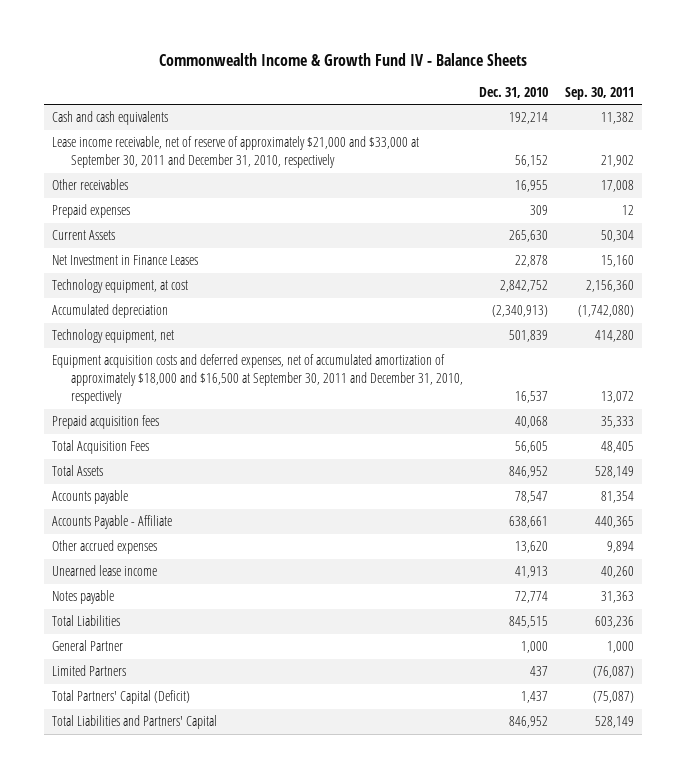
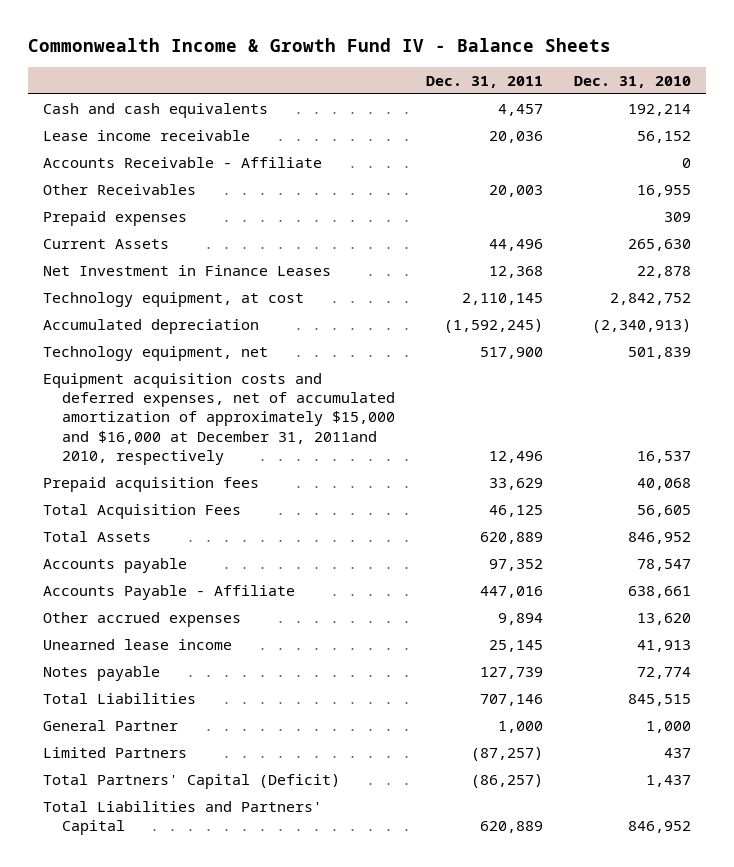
[564,86,634,100] Sep. 30, 2011 -> none
none -> [426,75,544,88] Dec. 31, 2011
[52,136,420,169] Lease income receivable, net of reserve of approximately $21,000 and $33,000 at September 30, 2011 and December 31, 2010, respectively -> [43,129,251,141] Lease income receivable
none -> [43,156,323,168] Accounts Receivable - Affiliate
[52,179,129,191] Other receivables -> [43,183,197,195] Other Receivables
[52,354,463,405] Equipment acquisition costs and deferred expenses, net of accumulated amortization of approximately $18,000 and $16,500 at September 30, 2011 and December 31, 2010, respectively -> [43,372,396,465] Equipment acquisition costs and deferred expenses, net of accumulated amortization of approximately $15,000 and $16,000 at December 31, 2011and 2010, respectively

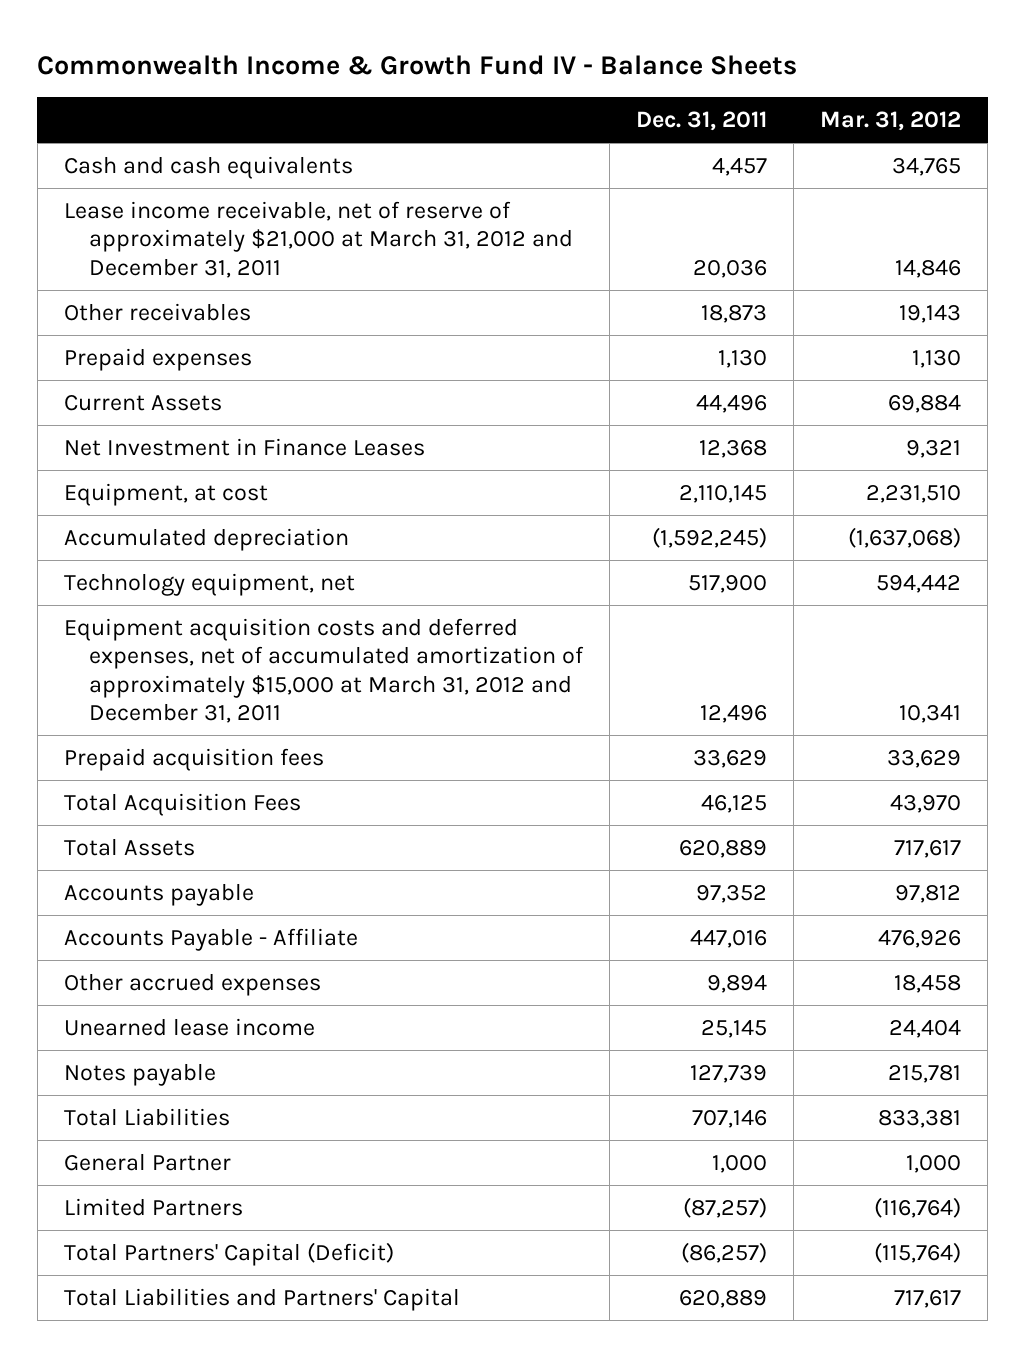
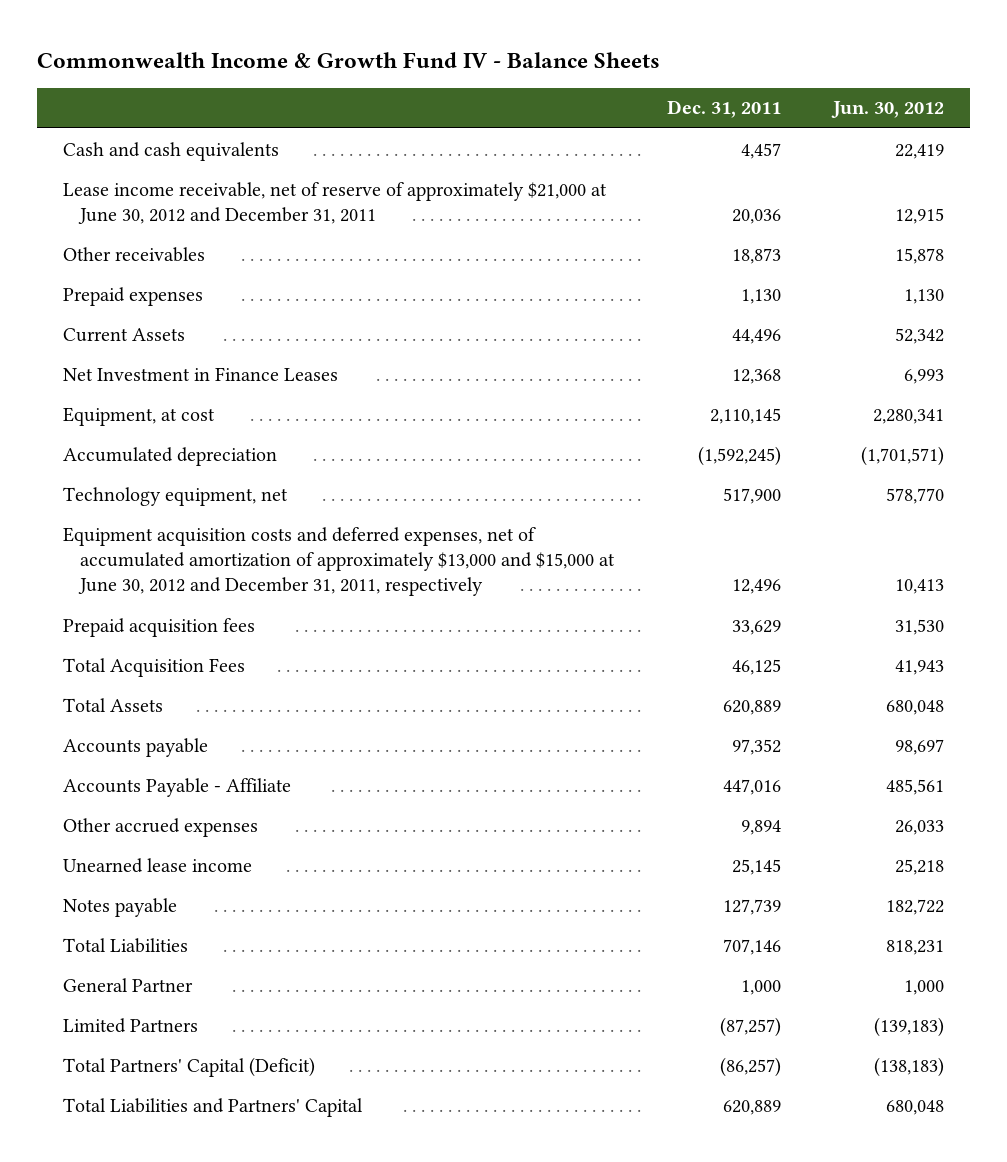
[820,110,962,131] Mar. 31, 2012 -> none
none -> [831,101,945,119] Jun. 30, 2012
[63,200,573,278] Lease income receivable, net of reserve of approximately $21,000 at March 31, 2012 and December 31, 2011 -> [62,181,607,224] Lease income receivable, net of reserve of approximately $21,000 at June 30, 2012 and December 31, 2011
[63,617,584,724] Equipment acquisition costs and deferred expenses, net of accumulated amortization of approximately $15,000 at March 31, 2012 and December 31, 2011 -> [62,526,616,596] Equipment acquisition costs and deferred expenses, net of accumulated amortization of approximately $13,000 and $15,000 at June 30, 2012 and December 31, 2011, respectively

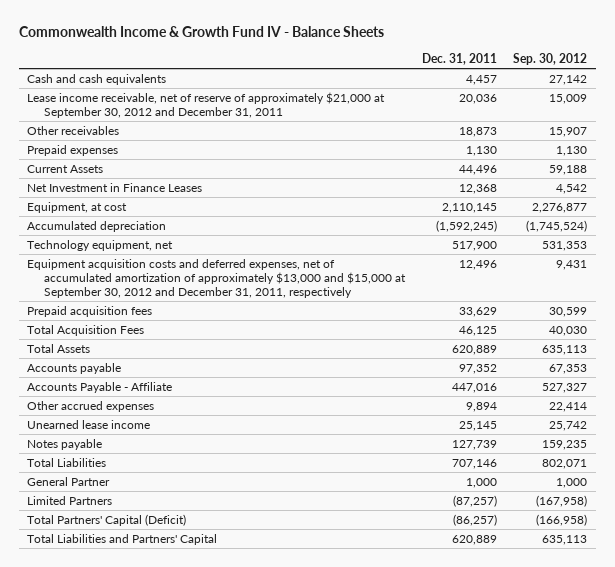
[831,101,945,119] Jun. 30, 2012 -> none
none -> [513,53,588,66] Sep. 30, 2012
[62,181,607,224] Lease income receivable, net of reserve of approximately $21,000 at June 30, 2012 and December 31, 2011 -> [27,91,386,118] Lease income receivable, net of reserve of approximately $21,000 at September 30, 2012 and December 31, 2011
[62,526,616,596] Equipment acquisition costs and deferred expenses, net of accumulated amortization of approximately $13,000 and $15,000 at June 30, 2012 and December 31, 2011, respectively -> [27,258,407,299] Equipment acquisition costs and deferred expenses, net of accumulated amortization of approximately $13,000 and $15,000 at September 30, 2012 and December 31, 2011, respectively

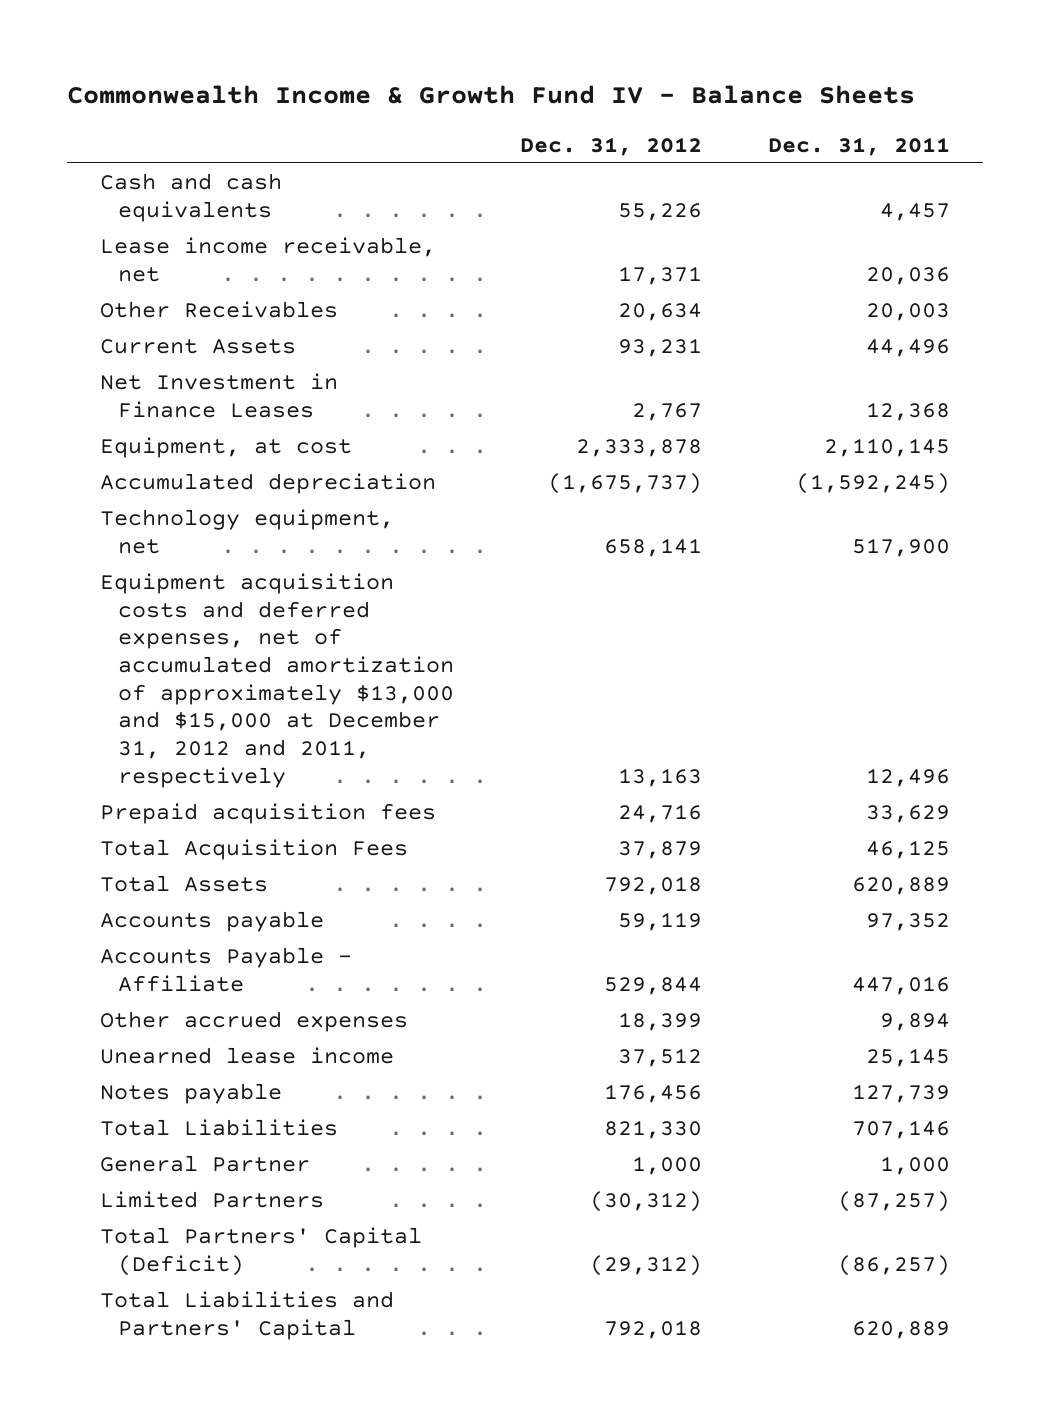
[513,53,588,66] Sep. 30, 2012 -> none
none -> [520,136,703,156] Dec. 31, 2012
[27,144,119,156] Prepaid expenses -> none
[27,91,386,118] Lease income receivable, net of reserve of approximately $21,000 at September 30, 2012 and December 31, 2011 -> [99,237,436,282] Lease income receivable, net
[27,125,120,135] Other receivables -> [99,301,338,319] Other Receivables
[458,126,497,137] 18,873 -> [865,303,950,322] 20,003
[27,258,407,299] Equipment acquisition costs and deferred expenses, net of accumulated amortization of approximately $13,000 and $15,000 at September 30, 2012 and December 31, 2011, respectively -> [99,573,455,788] Equipment acquisition costs and deferred expenses, net of accumulated amortization of approximately $13,000 and $15,000 at December 31, 2012 and 2011, respectively

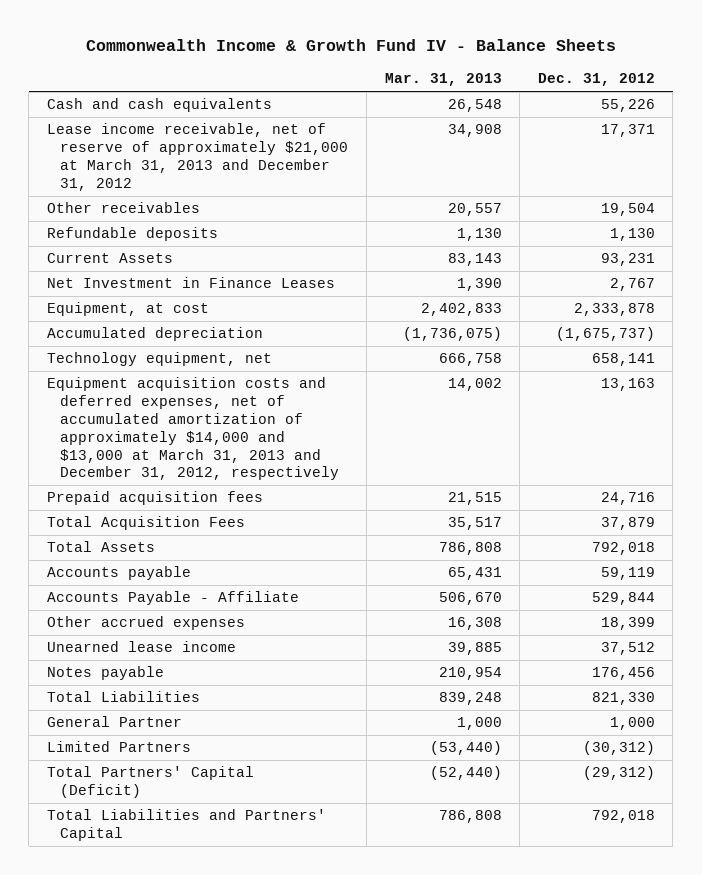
[767,136,950,156] Dec. 31, 2011 -> none
none -> [384,73,502,87] Mar. 31, 2013
[99,237,436,282] Lease income receivable, net -> [46,123,349,191] Lease income receivable, net of reserve of approximately $21,000 at March 31, 2013 and December 31, 2012
[99,301,338,319] Other Receivables -> [46,202,200,214] Other receivables
[618,303,703,322] 20,634 -> [600,203,655,217] 19,504
none -> [46,227,218,242] Refundable deposits
[99,573,455,788] Equipment acquisition costs and deferred expenses, net of accumulated amortization of approximately $13,000 and $15,000 at December 31, 2012 and 2011, respectively -> [46,377,340,481] Equipment acquisition costs and deferred expenses, net of accumulated amortization of approximately $14,000 and $13,000 at March 31, 2013 and December 31, 2012, respectively

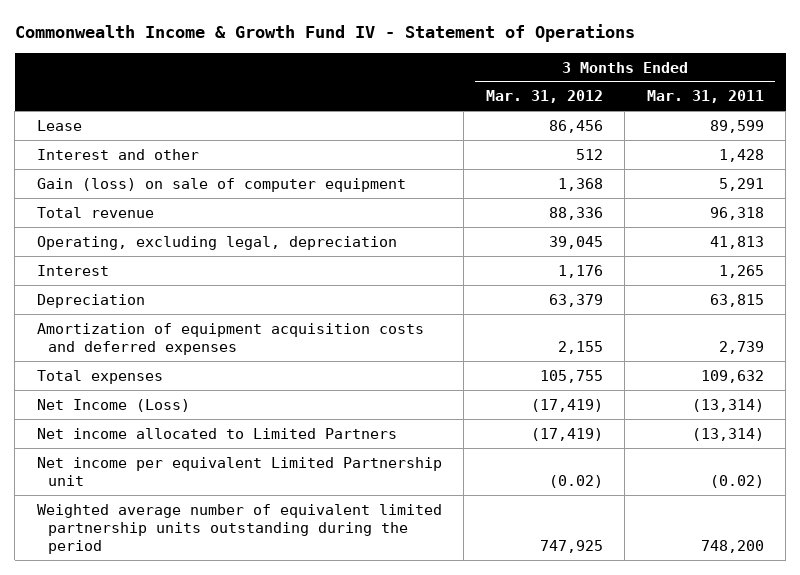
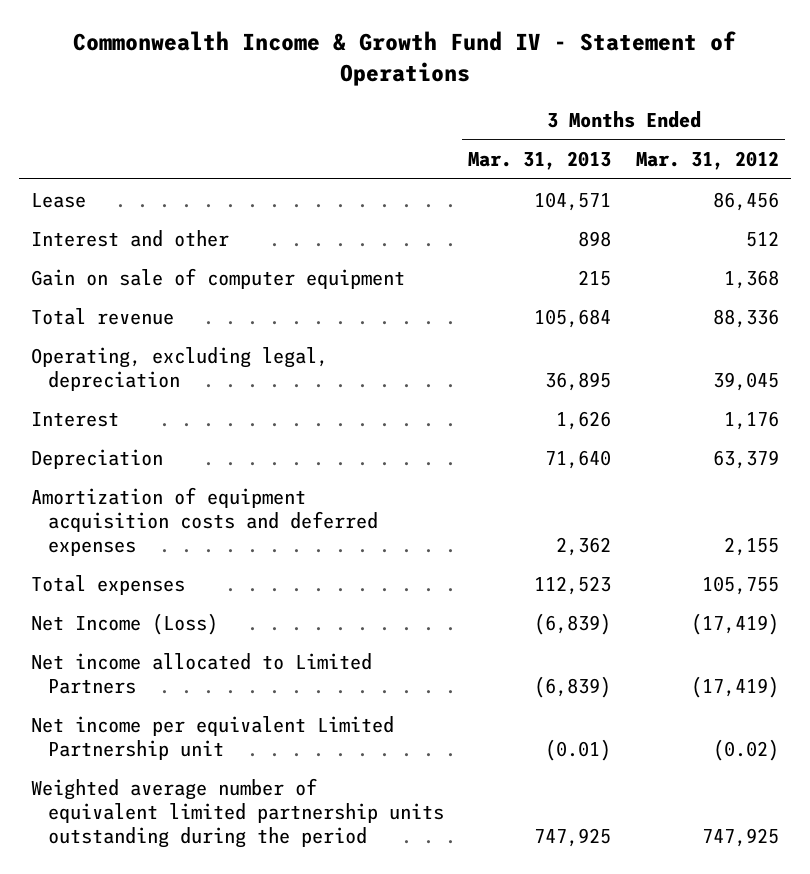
[646,90,764,104] Mar. 31, 2011 -> none
none -> [468,151,612,171] Mar. 31, 2013
[36,177,406,192] Gain (loss) on sale of computer equipment -> [31,267,406,289] Gain on sale of computer equipment

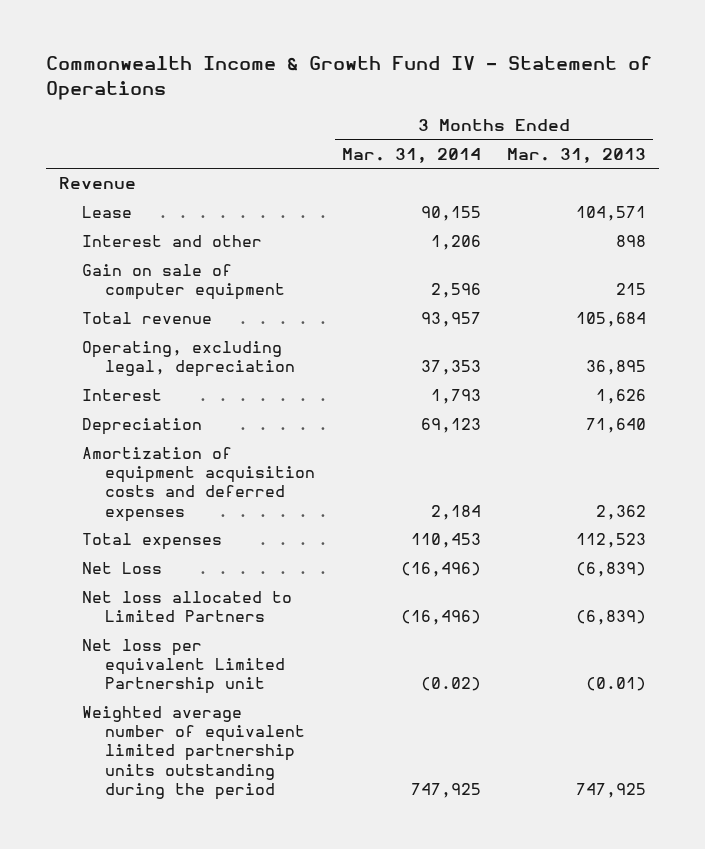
[635,151,779,171] Mar. 31, 2012 -> none
none -> [341,148,481,164] Mar. 31, 2014
none -> [59,177,137,190] Revenue
[31,612,219,635] Net Income (Loss) -> [82,562,163,575] Net Loss
[31,652,373,694] Net income allocated to Limited Partners -> [82,591,293,623] Net loss allocated to Limited Partners
[31,715,395,760] Net income per equivalent Limited Partnership unit -> [82,639,286,695] Net loss per equivalent Limited Partnership unit

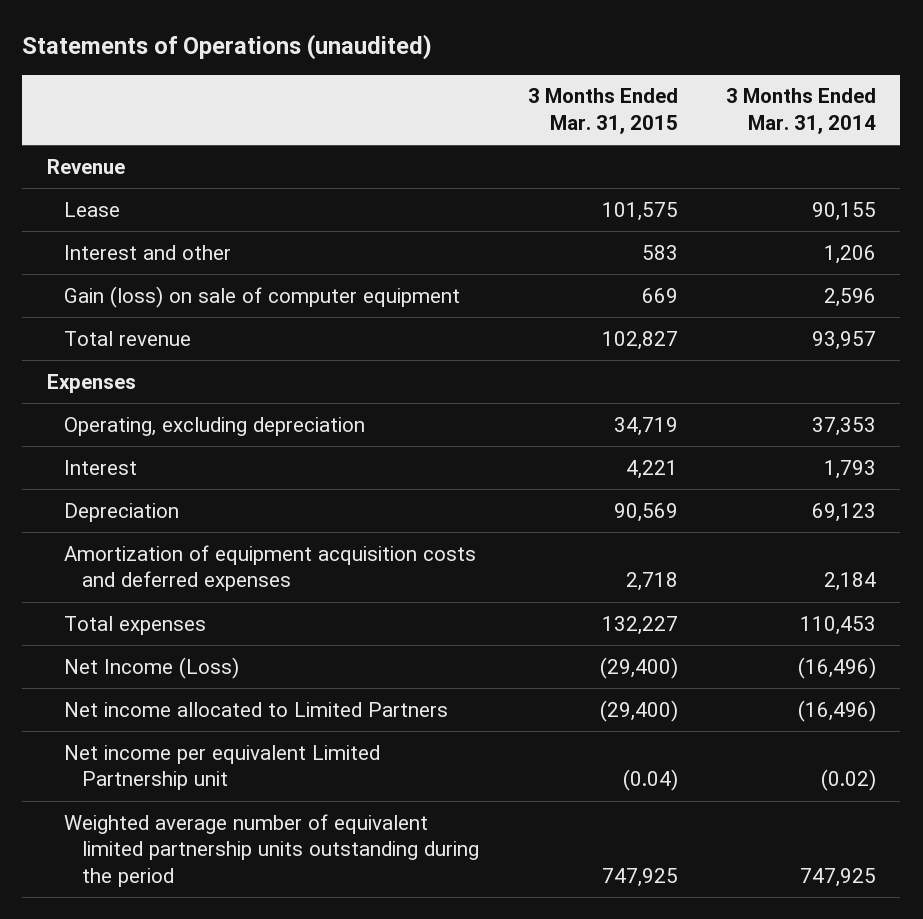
[45,56,652,101] Commonwealth Income & Growth Fund IV - Statement of Operations -> [22,34,433,61] Statements of Operations (unaudited)
[507,148,647,164] Mar. 31, 2013 -> none
none -> [527,88,678,134] 3 Months Ended Mar. 31, 2015
[82,264,286,301] Gain on sale of computer equipment -> [64,285,461,308] Gain (loss) on sale of computer equipment
none -> [46,373,136,393] Expenses
[82,341,296,378] Operating, excluding legal, depreciation -> [64,416,366,436] Operating, excluding depreciation
[82,562,163,575] Net Loss -> [64,656,240,679] Net Income (Loss)
[82,591,293,623] Net loss allocated to Limited Partners -> [64,701,449,717] Net income allocated to Limited Partners
[82,639,286,695] Net loss per equivalent Limited Partnership unit -> [64,744,381,791] Net income per equivalent Limited Partnership unit

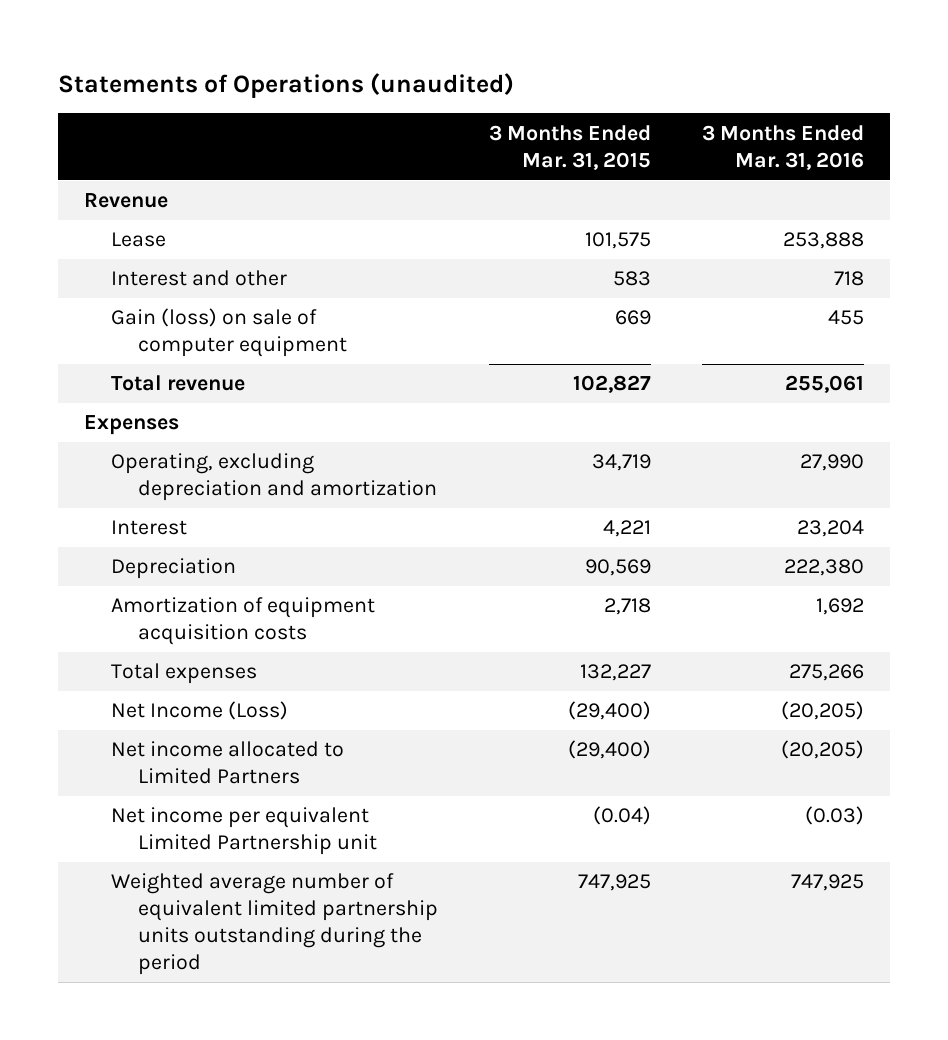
[726,88,877,134] 3 Months Ended Mar. 31, 2014 -> none
none -> [702,124,865,170] 3 Months Ended Mar. 31, 2016
[64,416,366,436] Operating, excluding depreciation -> [110,453,437,502] Operating, excluding depreciation and amortization
[64,544,477,592] Amortization of equipment acquisition costs and deferred expenses -> [110,597,375,646] Amortization of equipment acquisition costs

